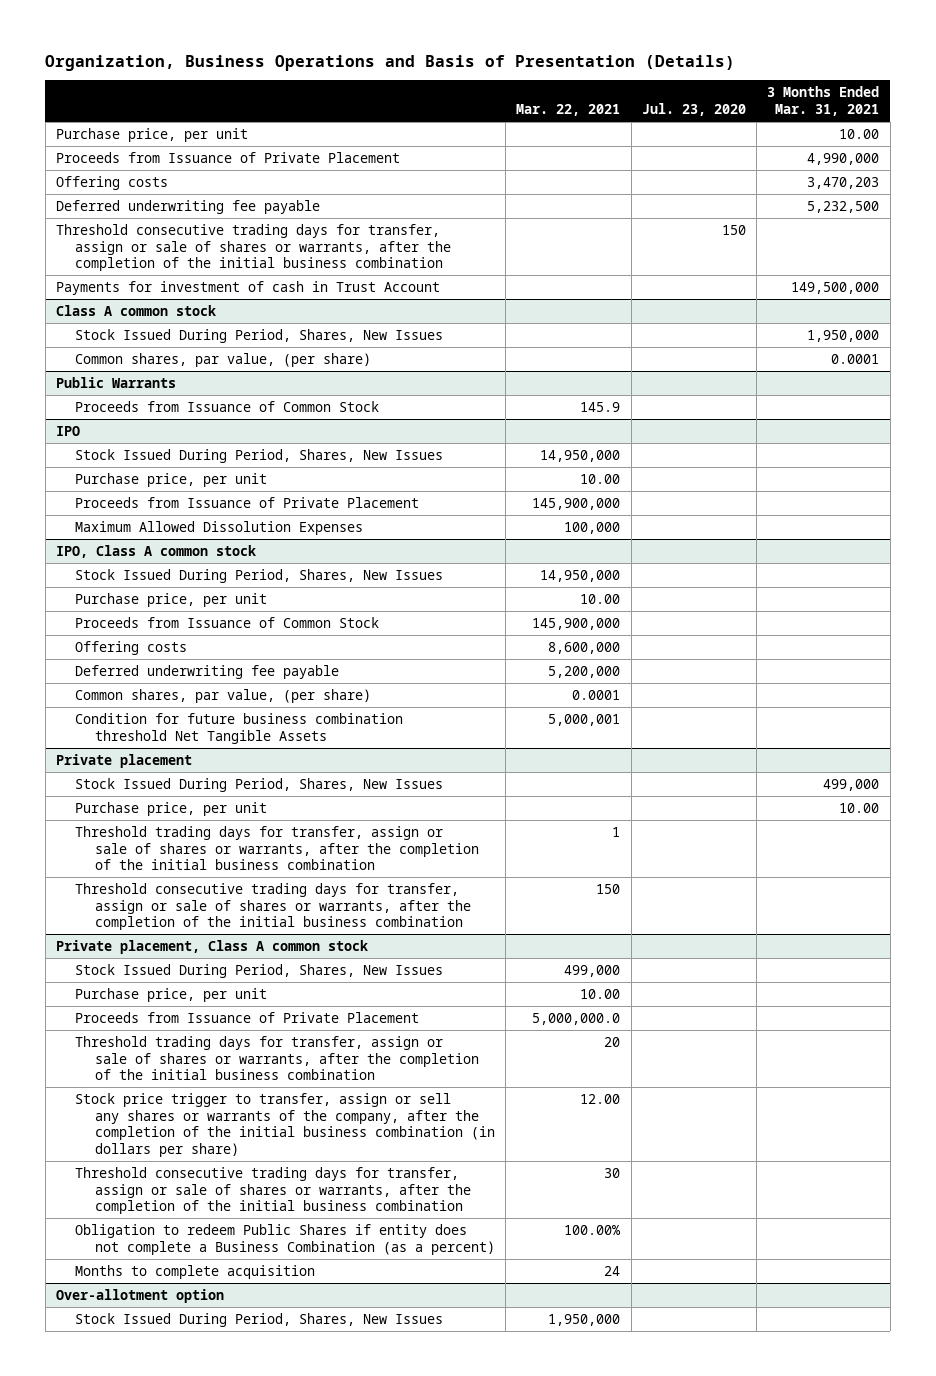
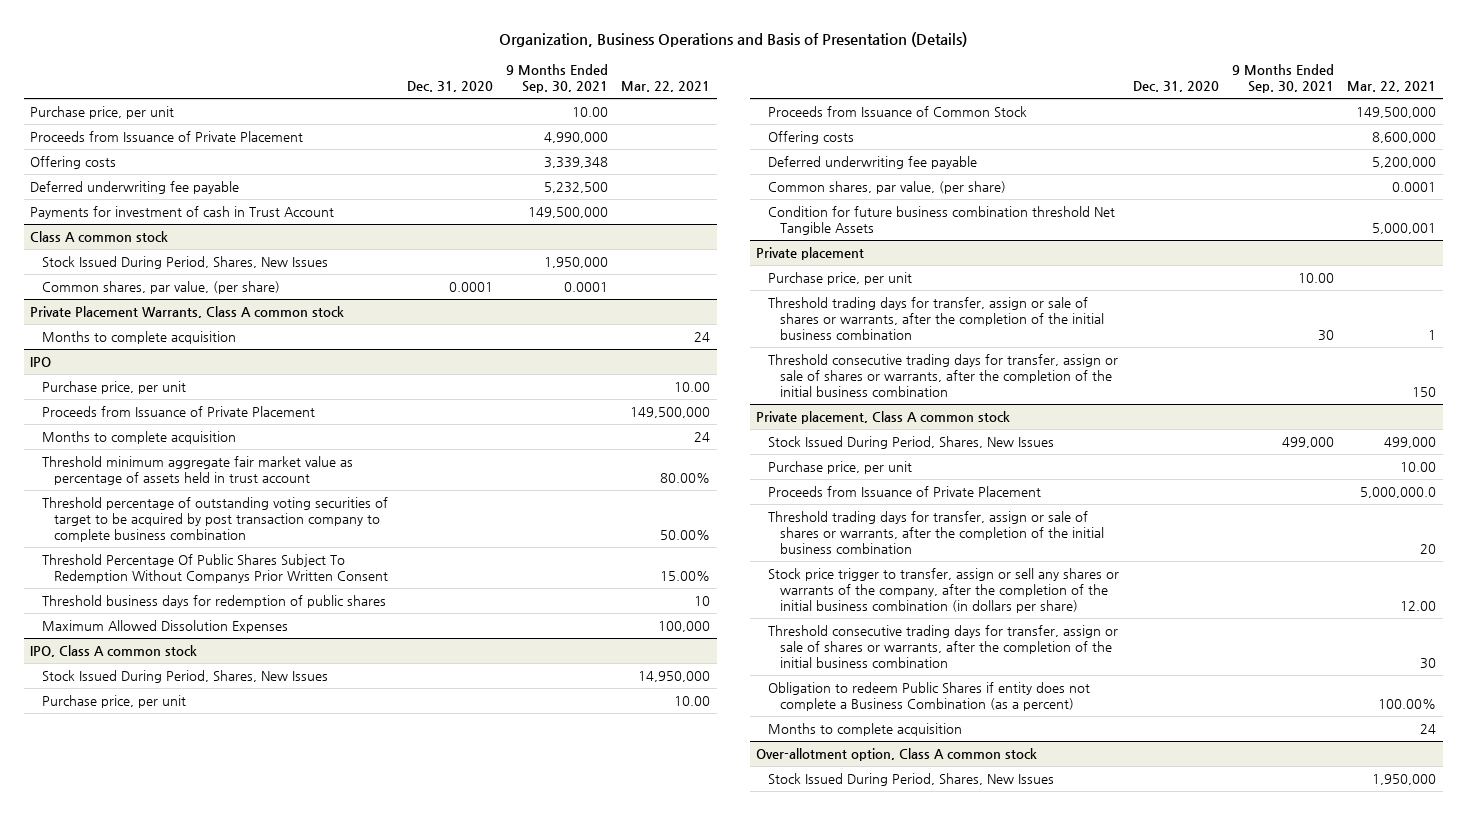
[641,102,746,116] Jul. 23, 2020 -> none
[767,86,880,116] 3 Months Ended Mar. 31, 2021 -> none
none -> [406,81,493,93] Dec. 31, 2020
none -> [505,64,608,94] 9 Months Ended Sep. 30, 2021
[56,224,452,272] Threshold consecutive trading days for transfer, assign or sale of shares or warrants, after the completion of the initial business combination -> none
[56,377,177,389] Public Warrants -> none
[75,401,380,413] Proceeds from Issuance of Common Stock -> none
none -> [30,306,345,319] Private Placement Warrants, Class A common stock
none -> [42,331,237,345] Months to complete acquisition
[75,449,444,464] Stock Issued During Period, Shares, New Issues -> none
[532,498,621,511] 145,900,000 -> [630,407,711,419] 149,500,000
none -> [42,431,237,445] Months to complete acquisition
none -> [42,456,354,486] Threshold minimum aggregate fair market value as percentage of assets held in trust account
none -> [42,497,389,543] Threshold percentage of outstanding voting securities of target to be acquired by post transaction company to complete business combination
none -> [42,554,389,584] Threshold Percentage Of Public Shares Subject To Redemption Without Companys Prior Written Consent
none -> [42,595,387,609] Threshold business days for redemption of public shares
[532,618,621,631] 145,900,000 -> [1356,107,1437,119] 149,500,000
[75,778,444,793] Stock Issued During Period, Shares, New Issues -> none
[56,1289,225,1304] Over-allotment option -> none
none -> [756,748,1038,762] Over-allotment option, Class A common stock

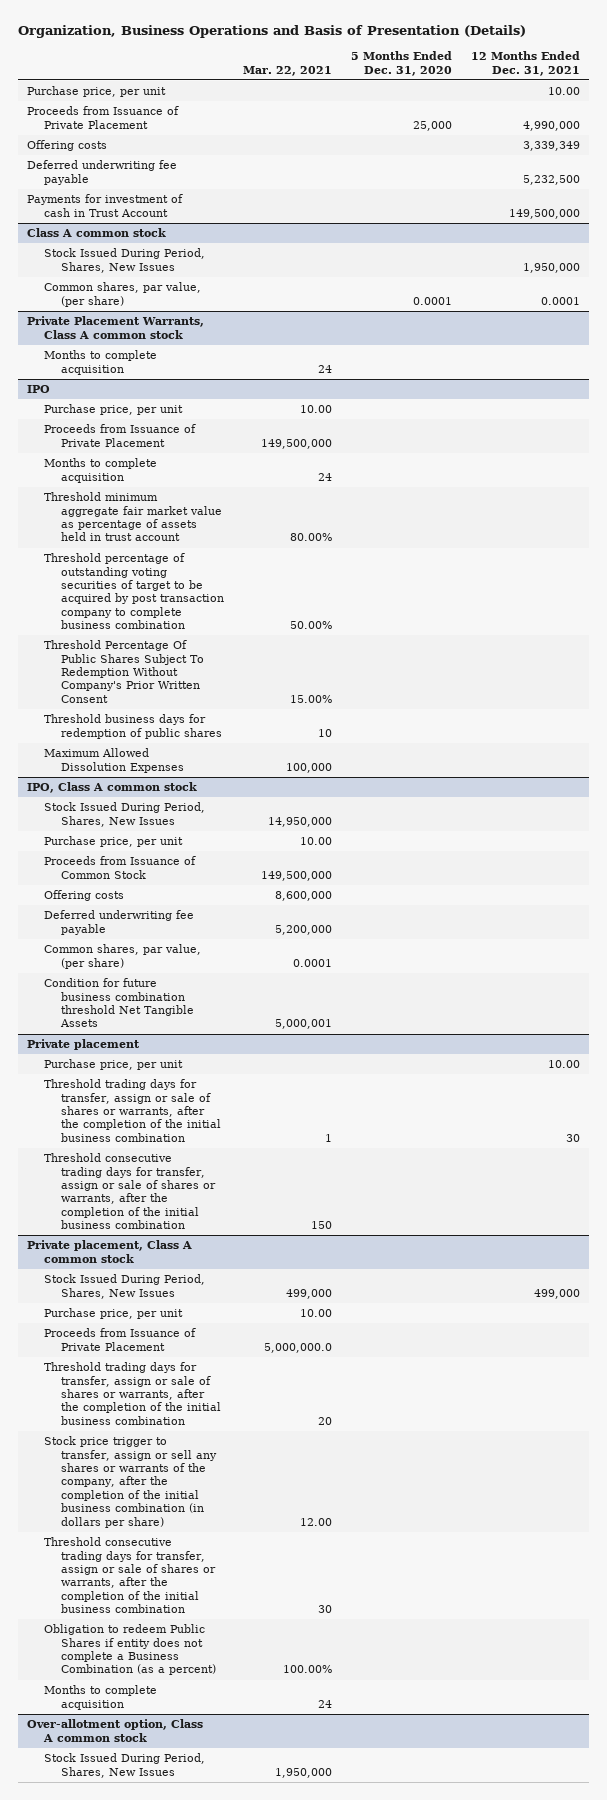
[406,81,493,93] Dec. 31, 2020 -> none
[505,64,608,94] 9 Months Ended Sep. 30, 2021 -> none
none -> [351,51,453,76] 5 Months Ended Dec. 31, 2020
none -> [470,51,580,76] 12 Months Ended Dec. 31, 2021
[42,554,389,584] Threshold Percentage Of Public Shares Subject To Redemption Without Companys Prior Written Consent -> [44,640,205,703] Threshold Percentage Of Public Shares Subject To Redemption Without Company's Prior Written Consent

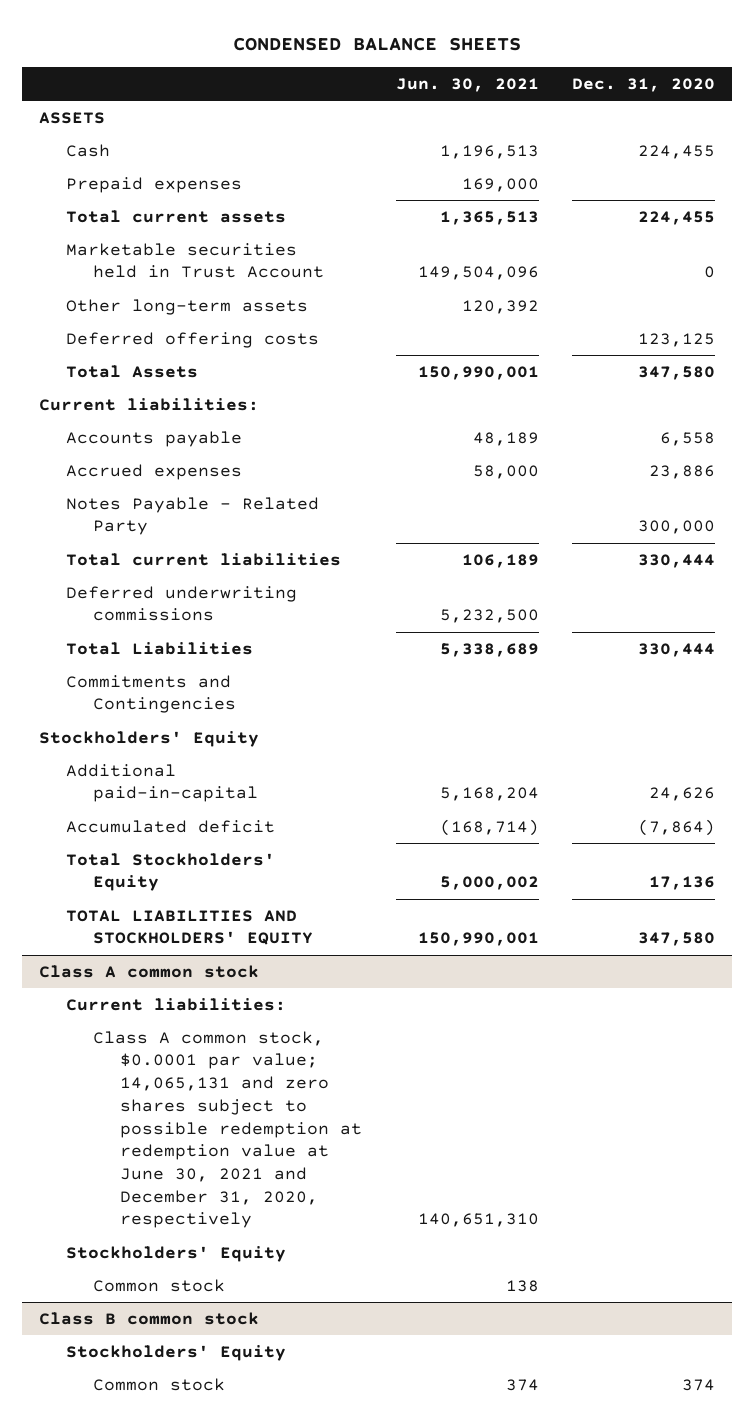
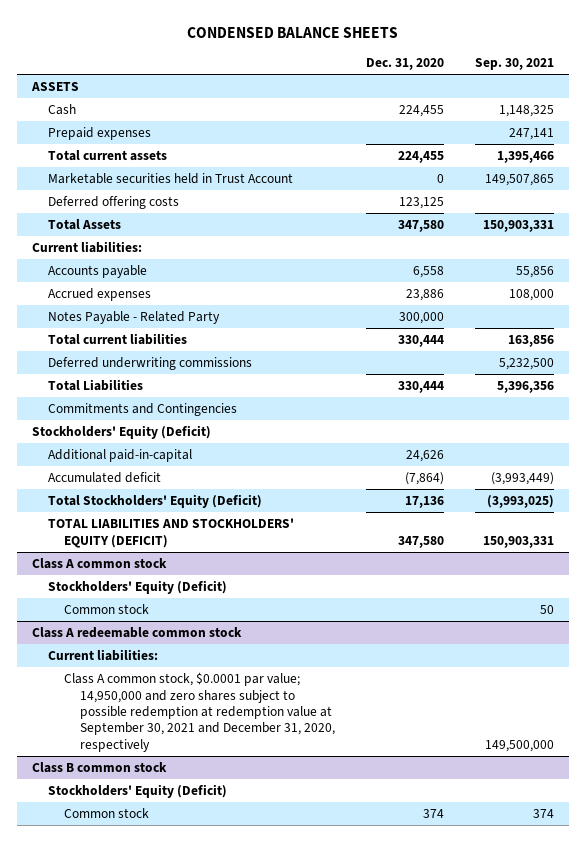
[395,78,539,93] Jun. 30, 2021 -> none
none -> [474,58,554,71] Sep. 30, 2021
[65,298,308,315] Other long-term assets -> none
[38,730,259,747] Stockholders' Equity -> [31,425,211,440] Stockholders' Equity (Deficit)
[65,852,275,892] Total Stockholders' Equity -> [47,494,262,509] Total Stockholders' Equity (Deficit)
[65,909,313,946] TOTAL LIABILITIES AND STOCKHOLDERS' EQUITY -> [47,518,294,548] TOTAL LIABILITIES AND STOCKHOLDERS' EQUITY (DEFICIT)
[65,997,286,1011] Current liabilities: -> none
[92,1030,362,1229] Class A common stock, $0.0001 par value; 14,065,131 and zero shares subject to possible redemption at redemption value at June 30, 2021 and December 31, 2020, respectively -> none
[65,1245,286,1262] Stockholders' Equity -> [47,580,227,595] Stockholders' Equity (Deficit)
none -> [31,627,242,639] Class A redeemable common stock
none -> [47,649,158,662] Current liabilities:
none -> [63,672,335,752] Class A common stock, $0.0001 par value; 14,950,000 and zero shares subject to possible redemption at redemption value at September 30, 2021 and December 31, 2020, respectively
[65,1344,286,1361] Stockholders' Equity -> [47,784,227,799] Stockholders' Equity (Deficit)

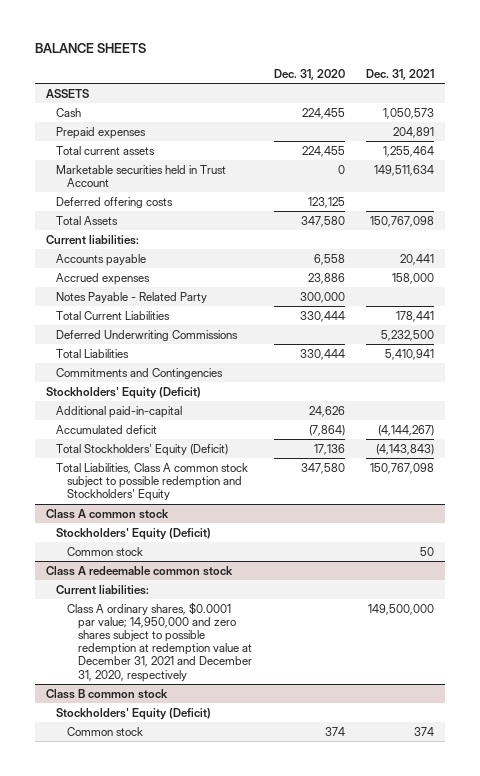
[186,26,398,38] CONDENSED BALANCE SHEETS -> [34,42,146,53] BALANCE SHEETS
[474,58,554,71] Sep. 30, 2021 -> none
none -> [365,68,434,80] Dec. 31, 2021
[47,333,187,346] Total current liabilities -> [56,310,171,320] Total Current Liabilities
[47,357,252,371] Deferred underwriting commissions -> [56,329,239,341] Deferred Underwriting Commissions
[47,518,294,548] TOTAL LIABILITIES AND STOCKHOLDERS' EQUITY (DEFICIT) -> [56,462,249,502] Total Liabilities, Class A common stock subject to possible redemption and Stockholders' Equity
[63,672,335,752] Class A common stock, $0.0001 par value; 14,950,000 and zero shares subject to possible redemption at redemption value at September 30, 2021 and December 31, 2020, respectively -> [67,601,253,682] Class A ordinary shares, $0.0001 par value; 14,950,000 and zero shares subject to possible redemption at redemption value at December 31, 2021 and December 31, 2020, respectively

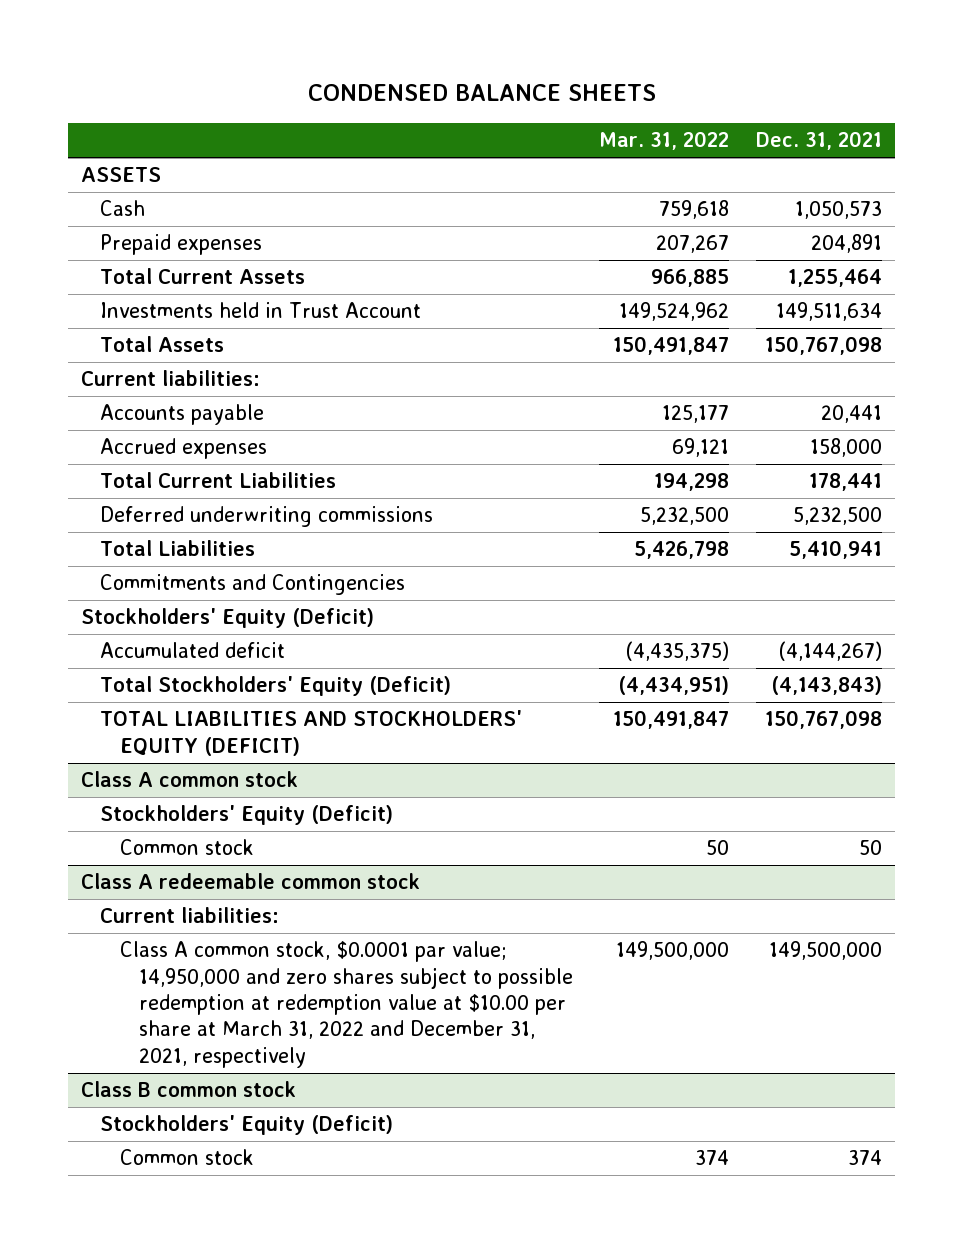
[34,42,146,53] BALANCE SHEETS -> [307,84,656,102] CONDENSED BALANCE SHEETS
[273,68,345,80] Dec. 31, 2020 -> none
none -> [599,131,730,151] Mar. 31, 2022
[56,196,174,208] Deferred offering costs -> none
[56,145,156,155] Total current assets -> [100,268,306,285] Total Current Assets
[56,164,227,187] Marketable securities held in Trust Account -> [100,302,422,319] Investments held in Trust Account
[56,291,208,303] Notes Payable - Related Party -> none
[56,329,239,341] Deferred Underwriting Commissions -> [100,506,434,528] Deferred underwriting commissions
[56,405,183,418] Additional paid-in-capital -> none
[56,462,249,502] Total Liabilities, Class A common stock subject to possible redemption and Stockholders' Equity -> [100,710,523,756] TOTAL LIABILITIES AND STOCKHOLDERS' EQUITY (DEFICIT)
[67,601,253,682] Class A ordinary shares, $0.0001 par value; 14,950,000 and zero shares subject to possible redemption at redemption value at December 31, 2021 and December 31, 2020, respectively -> [119,941,573,1068] Class A common stock, $0.0001 par value; 14,950,000 and zero shares subject to possible redemption at redemption value at $10.00 per share at March 31, 2022 and December 31, 2021, respectively

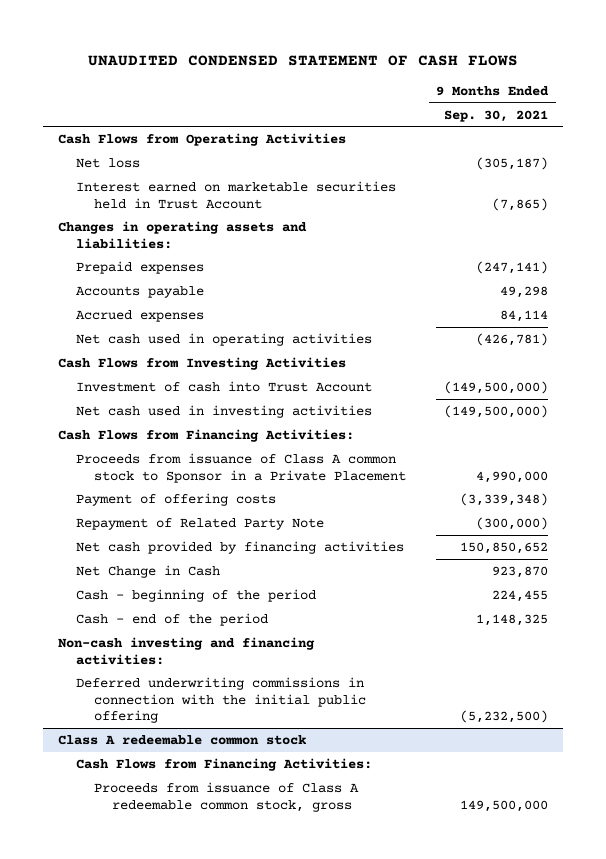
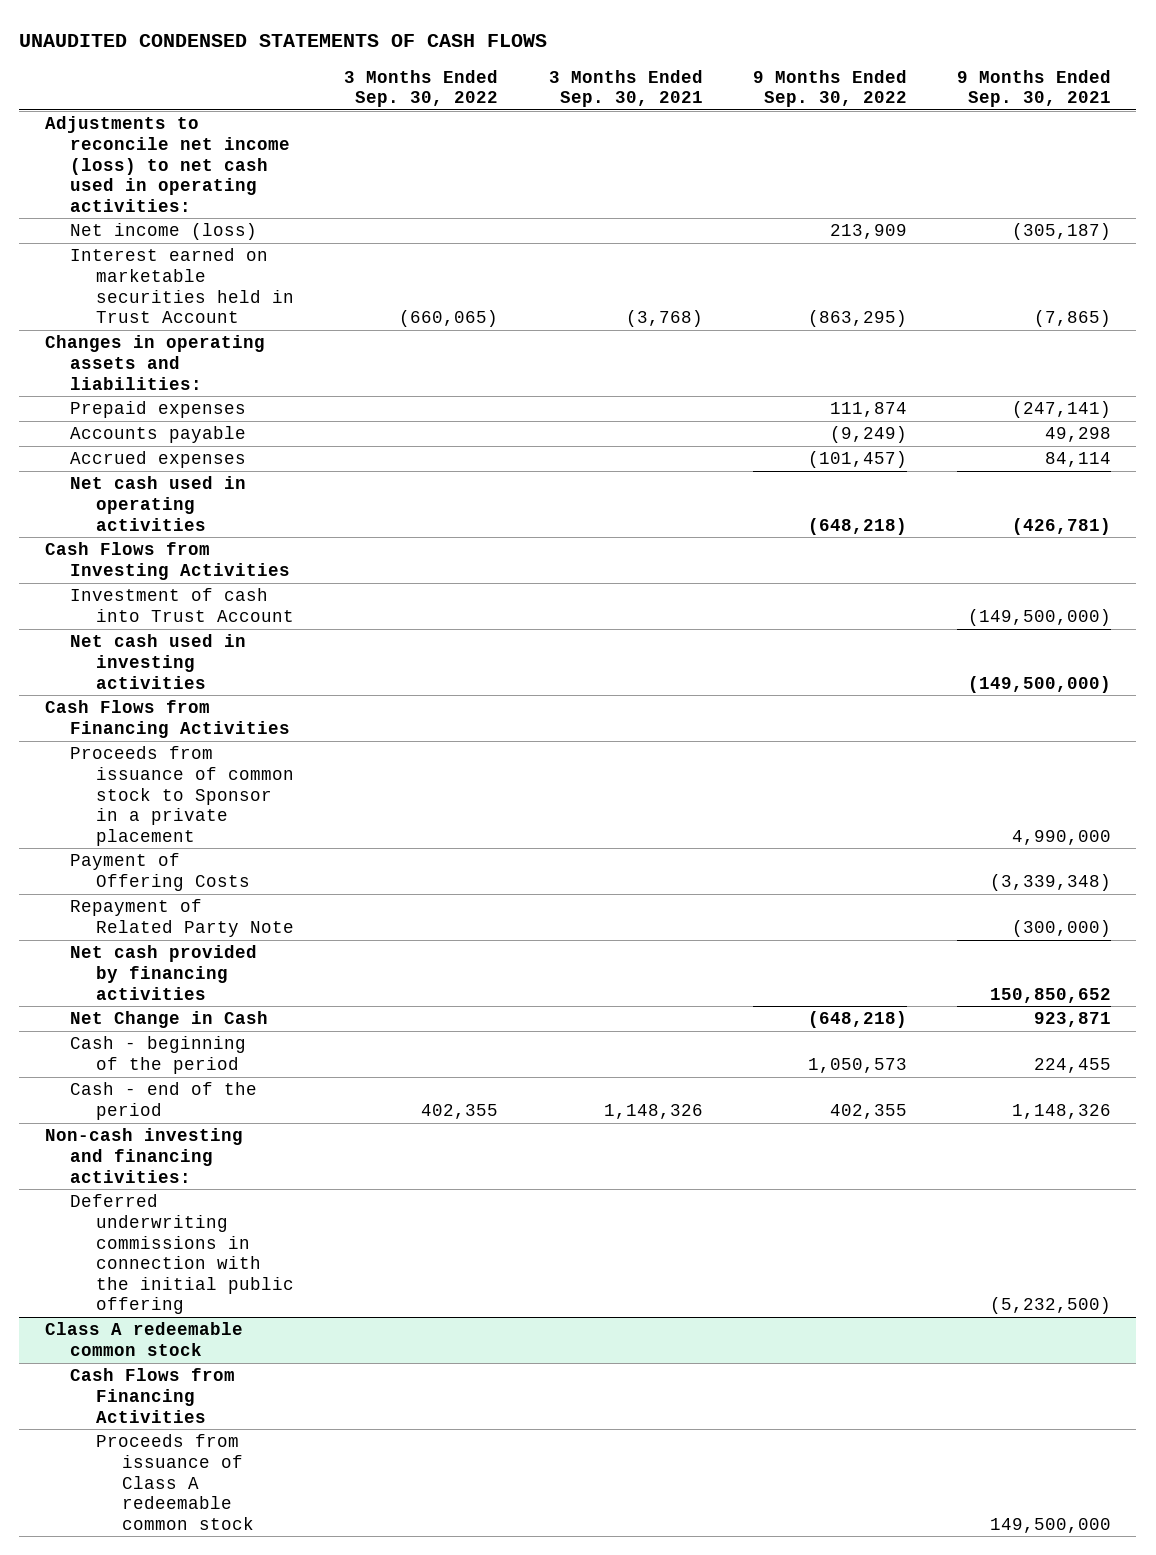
[87,54,518,66] UNAUDITED CONDENSED STATEMENT OF CASH FLOWS -> [19,33,548,47] UNAUDITED CONDENSED STATEMENTS OF CASH FLOWS
none -> [344,69,499,108] 3 Months Ended Sep. 30, 2022
none -> [548,69,703,108] 3 Months Ended Sep. 30, 2021
none -> [752,69,907,108] 9 Months Ended Sep. 30, 2022
[57,133,346,147] Cash Flows from Operating Activities -> none
none -> [44,116,291,212] Adjustments to reconcile net income (loss) to net cash used in operating activities:
[75,158,140,169] Net loss -> [70,223,258,241] Net income (loss)
[57,429,354,443] Cash Flows from Financing Activities: -> [44,700,291,738] Cash Flows from Financing Activities
[75,453,406,483] Proceeds from issuance of Class A common stock to Sponsor in a Private Placement -> [70,746,295,846] Proceeds from issuance of common stock to Sponsor in a private placement
[75,493,276,507] Payment of offering costs -> [70,853,251,891] Payment of Offering Costs
[492,566,549,579] 923,870 -> [1034,1012,1112,1028] 923,871
[476,614,549,627] 1,148,325 -> [1012,1103,1112,1119] 1,148,326
[75,758,372,772] Cash Flows from Financing Activities: -> [70,1368,236,1423] Cash Flows from Financing Activities
[93,782,359,812] Proceeds from issuance of Class A redeemable common stock, gross -> [96,1434,255,1530] Proceeds from issuance of Class A redeemable common stock

